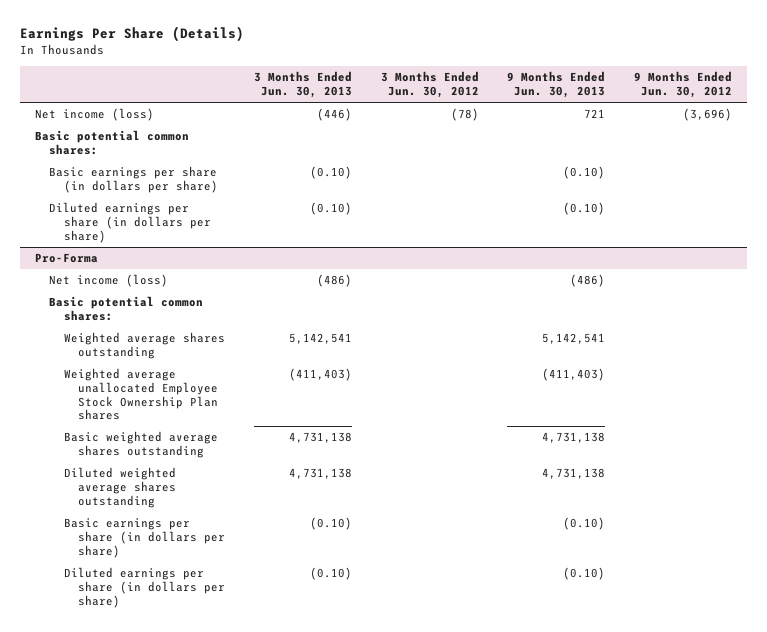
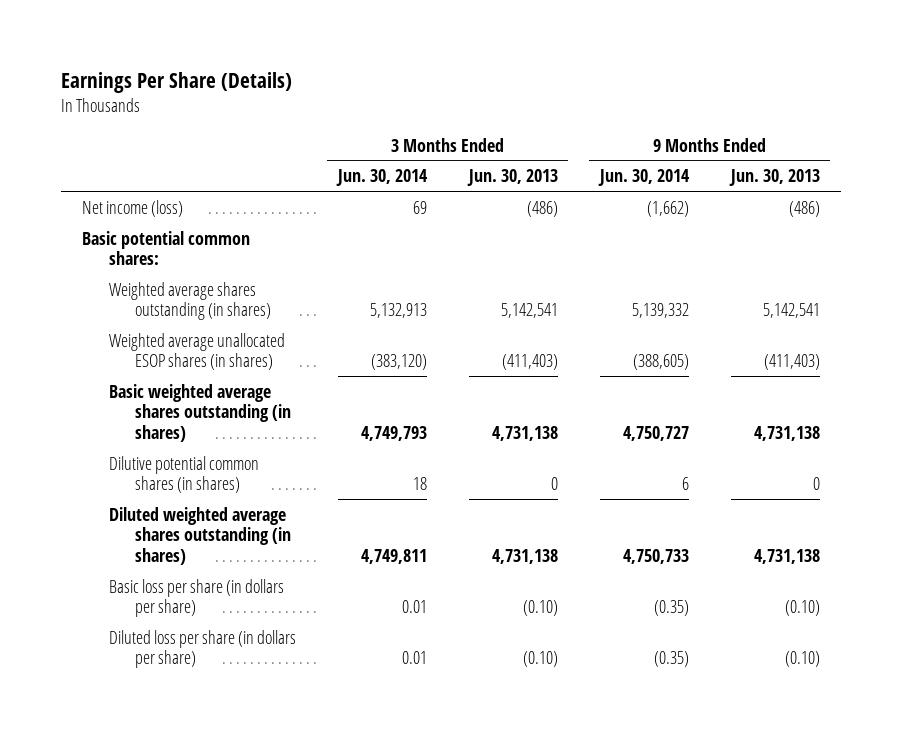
[380,71,479,98] 3 Months Ended Jun. 30, 2012 -> none
[634,71,733,98] 9 Months Ended Jun. 30, 2012 -> none
none -> [335,169,428,187] Jun. 30, 2014
none -> [597,169,690,187] Jun. 30, 2014
[34,108,154,122] Net income (loss) -> none
[34,130,189,156] Basic potential common shares: -> none
[49,166,218,194] Basic earnings per share (in dollars per share) -> none
[49,202,211,243] Diluted earnings per share (in dollars per share) -> none
[34,253,98,264] Pro-Forma -> none
[63,332,225,360] Weighted average shares outstanding -> [108,281,272,321] Weighted average shares outstanding (in shares)
[63,368,219,421] Weighted average unallocated Employee Stock Ownership Plan shares -> [108,332,285,371] Weighted average unallocated ESOP shares (in shares)
[63,431,218,459] Basic weighted average shares outstanding -> [108,383,292,442] Basic weighted average shares outstanding (in shares)
none -> [108,455,259,494] Dilutive potential common shares (in shares)
[63,467,177,508] Diluted weighted average shares outstanding -> [108,506,292,565] Diluted weighted average shares outstanding (in shares)
[63,518,226,558] Basic earnings per share (in dollars per share) -> [108,578,284,618] Basic loss per share (in dollars per share)
[63,567,226,608] Diluted earnings per share (in dollars per share) -> [108,629,296,669] Diluted loss per share (in dollars per share)

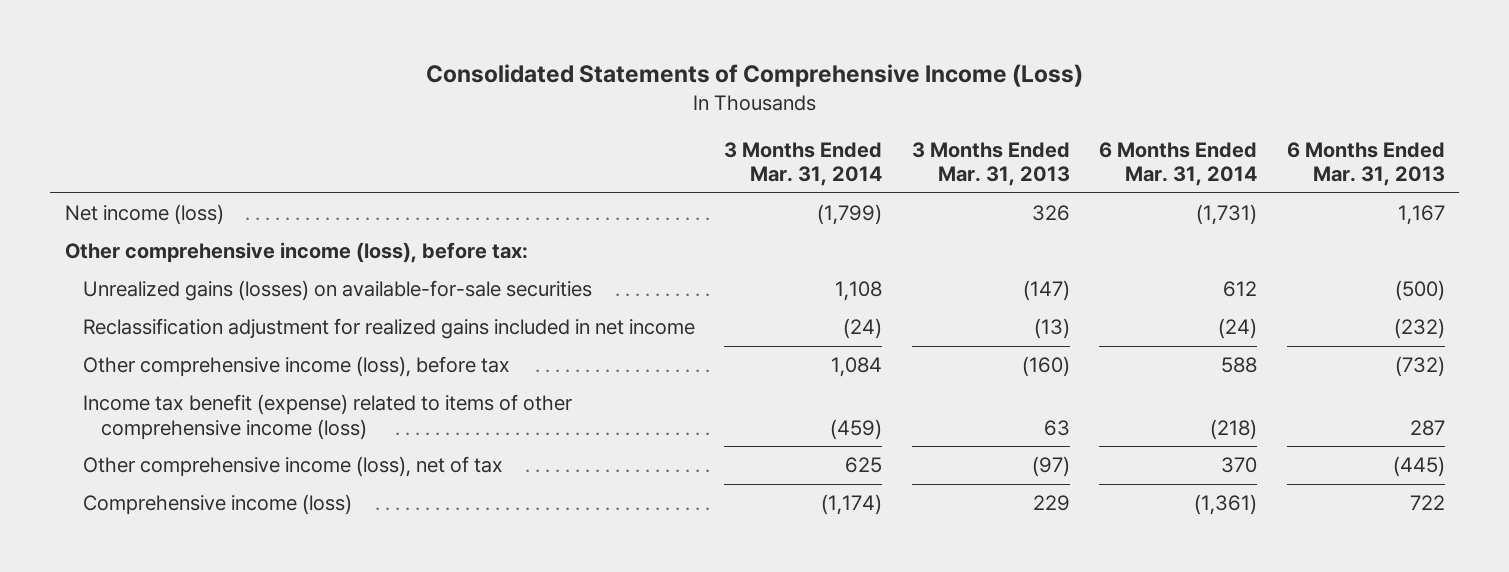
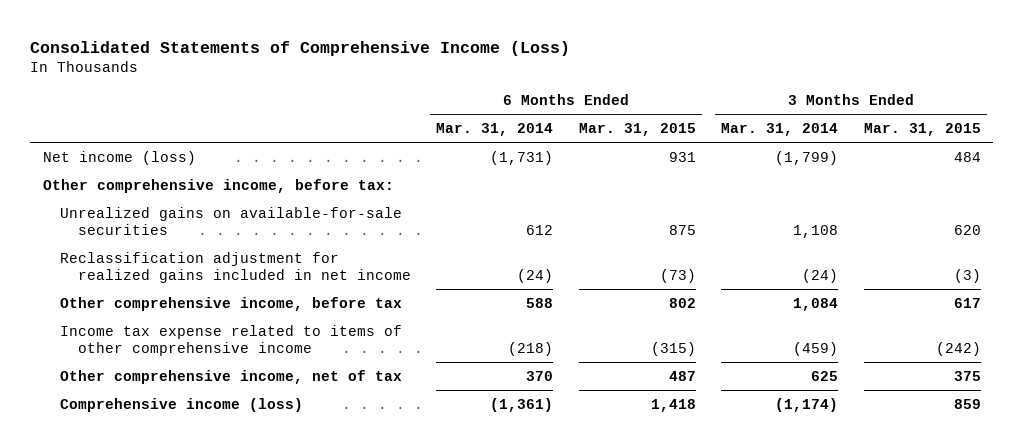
[911,141,1070,187] 3 Months Ended Mar. 31, 2013 -> none
[1286,141,1445,187] 6 Months Ended Mar. 31, 2013 -> none
none -> [578,123,696,137] Mar. 31, 2015
none -> [863,123,981,137] Mar. 31, 2015
[64,242,528,264] Other comprehensive income (loss), before tax: -> [43,178,395,193] Other comprehensive income, before tax:
[82,280,592,302] Unrealized gains (losses) on available-for-sale securities -> [60,206,403,235] Unrealized gains on available-for-sale securities
[82,356,510,378] Other comprehensive income (loss), before tax -> [60,296,403,311] Other comprehensive income, before tax
[82,394,572,440] Income tax benefit (expense) related to items of other comprehensive income (loss) -> [60,324,403,356] Income tax expense related to items of other comprehensive income
[82,456,503,478] Other comprehensive income (loss), net of tax -> [60,369,403,384] Other comprehensive income, net of tax

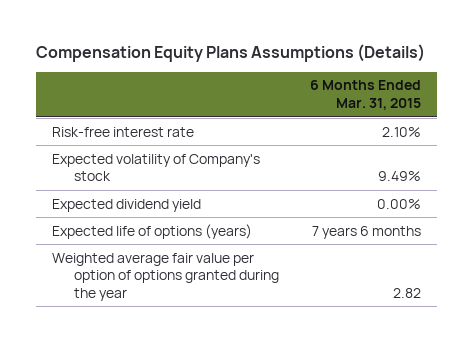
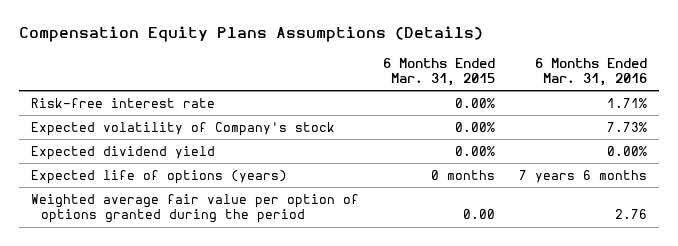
none -> [535,57,648,86] 6 Months Ended Mar. 31, 2016
[382,126,422,137] 2.10% -> [454,97,495,108] 0.00%
[378,171,422,182] 9.49% -> [454,121,495,132] 0.00%
[312,225,422,239] 7 years 6 months -> [430,169,495,180] 0 months
[51,252,279,301] Weighted average fair value per option of options granted during the year -> [30,193,359,224] Weighted average fair value per option of options granted during the period
[393,287,422,298] 2.82 -> [462,209,495,220] 0.00

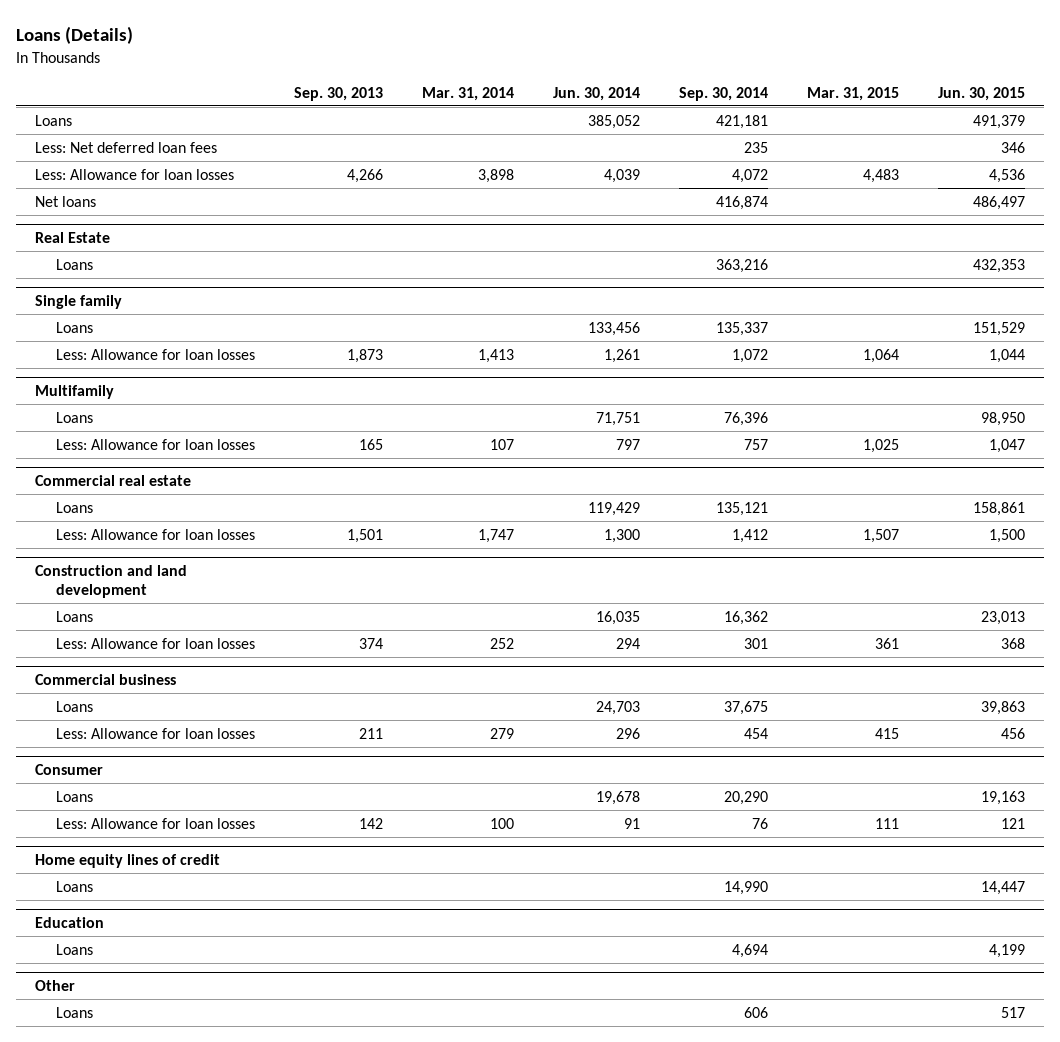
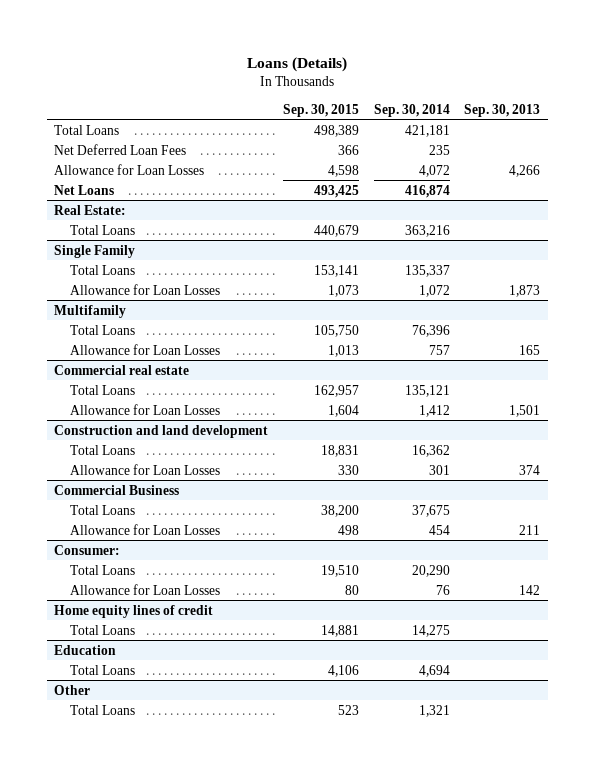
[421,86,514,101] Mar. 31, 2014 -> none
[552,86,640,101] Jun. 30, 2014 -> none
[806,86,899,101] Mar. 31, 2015 -> none
[937,86,1025,101] Jun. 30, 2015 -> none
none -> [282,103,359,117] Sep. 30, 2015
[35,114,73,126] Loans -> [54,124,120,135] Total Loans
[35,141,218,153] Less: Net deferred loan fees -> [54,143,187,155] Net Deferred Loan Fees
[35,168,235,180] Less: Allowance for loan losses -> [54,163,205,175] Allowance for Loan Losses
[35,195,97,207] Net loans -> [54,184,115,195] Net Loans
[35,232,111,244] Real Estate -> [54,204,127,215] Real Estate:
[55,258,93,270] Loans -> [70,224,136,235] Total Loans
[35,295,123,310] Single family -> [54,244,136,258] Single Family
[55,321,93,333] Loans -> [70,264,136,275] Total Loans
[55,348,255,360] Less: Allowance for loan losses -> [70,283,221,295] Allowance for Loan Losses
[55,411,93,423] Loans -> [70,324,136,335] Total Loans
[55,438,255,450] Less: Allowance for loan losses -> [70,343,221,355] Allowance for Loan Losses
[55,501,93,513] Loans -> [70,384,136,395] Total Loans
[55,528,255,540] Less: Allowance for loan losses -> [70,403,221,415] Allowance for Loan Losses
[55,610,93,622] Loans -> [70,444,136,455] Total Loans
[55,637,255,649] Less: Allowance for loan losses -> [70,463,221,475] Allowance for Loan Losses
[35,674,177,686] Commercial business -> [54,484,180,495] Commercial Business
[55,700,93,712] Loans -> [70,504,136,515] Total Loans
[55,727,255,739] Less: Allowance for loan losses -> [70,523,221,535] Allowance for Loan Losses
[35,764,104,776] Consumer -> [54,544,121,555] Consumer:
[55,790,93,802] Loans -> [70,564,136,575] Total Loans
[55,817,255,829] Less: Allowance for loan losses -> [70,583,221,595] Allowance for Loan Losses
[55,880,93,892] Loans -> [70,624,136,635] Total Loans
[723,880,768,895] 14,990 -> [411,624,450,637] 14,275
[55,943,93,955] Loans -> [70,664,136,675] Total Loans
[55,1006,93,1018] Loans -> [70,704,136,715] Total Loans
[743,1006,768,1018] 606 -> [418,704,450,717] 1,321

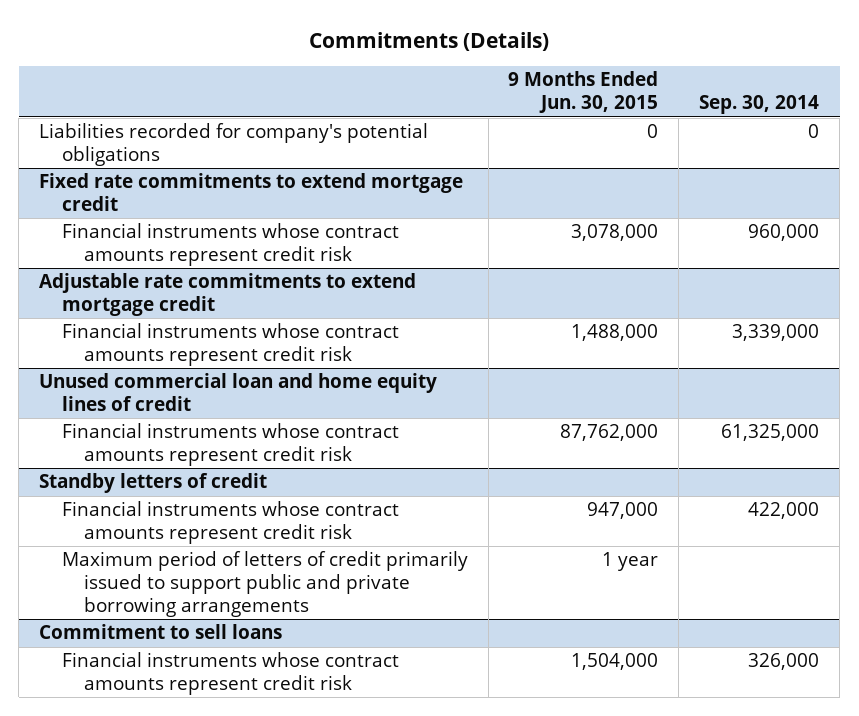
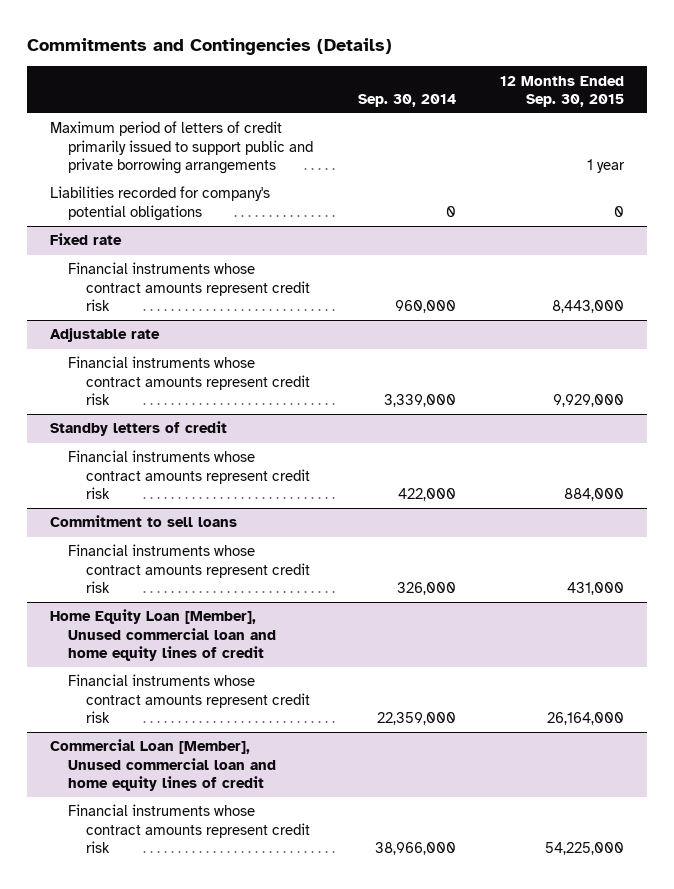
[309,31,550,51] Commitments (Details) -> [27,37,393,55] Commitments and Contingencies (Details)
[508,71,659,114] 9 Months Ended Jun. 30, 2015 -> none
none -> [500,75,625,107] 12 Months Ended Sep. 30, 2015
none -> [49,121,313,174] Maximum period of letters of credit primarily issued to support public and private borrowing arrangements
[39,173,464,212] Fixed rate commitments to extend mortgage credit -> [49,233,122,246] Fixed rate
[39,273,417,317] Adjustable rate commitments to extend mortgage credit -> [49,328,160,343] Adjustable rate
[39,373,438,412] Unused commercial loan and home equity lines of credit -> none
[61,423,399,467] Financial instruments whose contract amounts represent credit risk -> none
[61,551,468,618] Maximum period of letters of credit primarily issued to support public and private borrowing arrangements -> none
none -> [49,609,276,661] Home Equity Loan [Member], Unused commercial loan and home equity lines of credit
none -> [67,674,311,723] Financial instruments whose contract amounts represent credit risk
none -> [49,739,276,791] Commercial Loan [Member], Unused commercial loan and home equity lines of credit
none -> [67,804,311,853] Financial instruments whose contract amounts represent credit risk

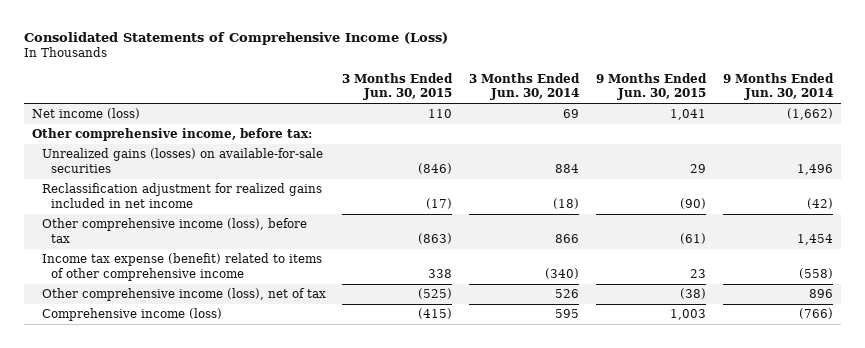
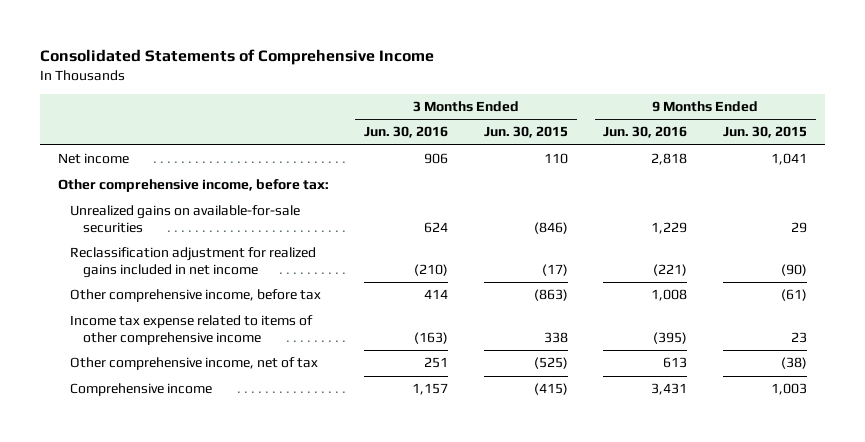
[23,31,448,45] Consolidated Statements of Comprehensive Income (Loss) -> [39,49,434,66] Consolidated Statements of Comprehensive Income
[469,72,581,101] 3 Months Ended Jun. 30, 2014 -> none
[722,72,834,101] 9 Months Ended Jun. 30, 2014 -> none
none -> [364,126,449,139] Jun. 30, 2016
none -> [603,126,688,139] Jun. 30, 2016
[32,108,141,120] Net income (loss) -> [57,153,129,165] Net income
[41,148,323,173] Unrealized gains (losses) on available-for-sale securities -> [70,205,301,233] Unrealized gains on available-for-sale securities
[41,218,307,243] Other comprehensive income (loss), before tax -> [70,289,322,303] Other comprehensive income, before tax
[41,253,322,281] Income tax expense (benefit) related to items of other comprehensive income -> [70,315,314,345] Income tax expense related to items of other comprehensive income
[41,288,326,302] Other comprehensive income (loss), net of tax -> [70,357,319,371] Other comprehensive income, net of tax
[41,308,222,322] Comprehensive income (loss) -> [70,383,213,397] Comprehensive income

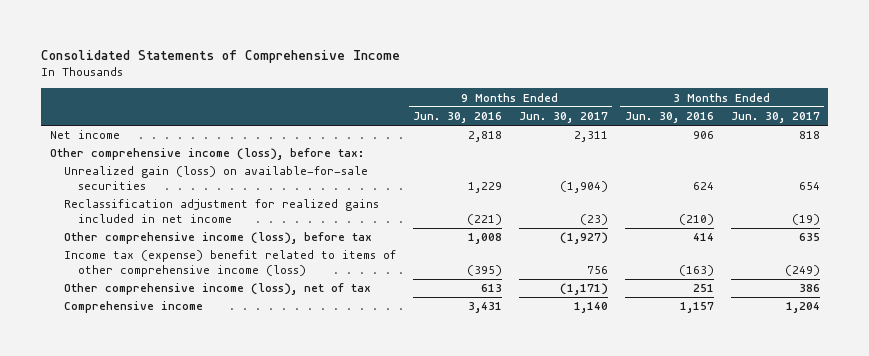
[483,126,568,139] Jun. 30, 2015 -> none
[723,126,808,139] Jun. 30, 2015 -> none
none -> [518,112,608,124] Jun. 30, 2017
none -> [730,112,820,124] Jun. 30, 2017
[57,179,329,193] Other comprehensive income, before tax: -> [49,148,364,161] Other comprehensive income (loss), before tax:
[70,205,301,233] Unrealized gains on available-for-sale securities -> [63,166,368,190] Unrealized gain (loss) on available-for-sale securities
[70,289,322,303] Other comprehensive income, before tax -> [63,232,372,245] Other comprehensive income (loss), before tax
[70,315,314,345] Income tax expense related to items of other comprehensive income -> [63,250,396,277] Income tax (expense) benefit related to items of other comprehensive income (loss)
[70,357,319,371] Other comprehensive income, net of tax -> [63,283,371,296] Other comprehensive income (loss), net of tax

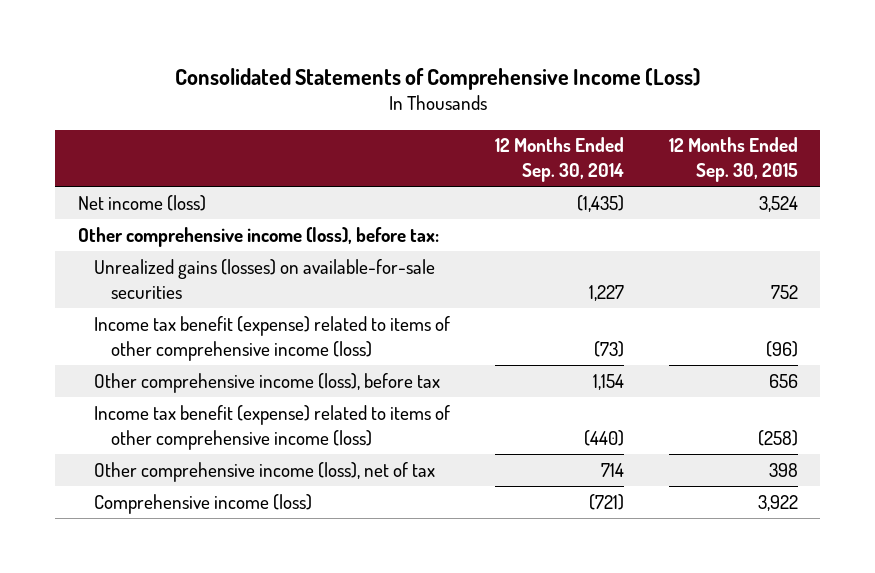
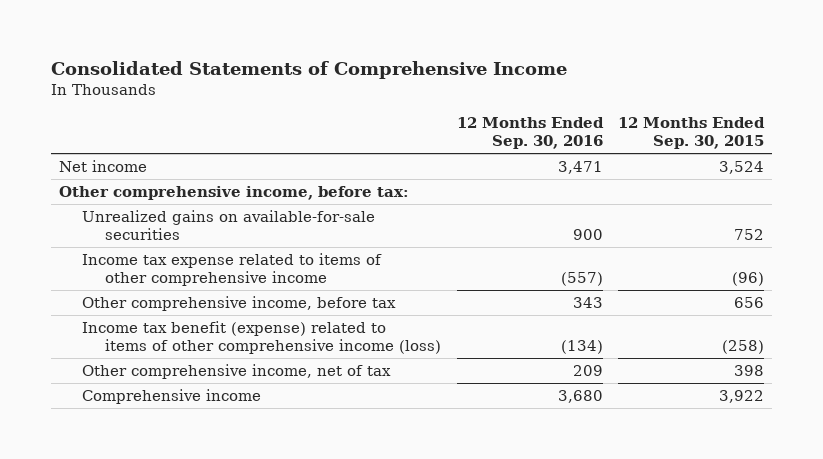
[174,67,701,90] Consolidated Statements of Comprehensive Income (Loss) -> [51,60,568,79] Consolidated Statements of Comprehensive Income
[494,137,624,183] 12 Months Ended Sep. 30, 2014 -> none
none -> [456,117,604,150] 12 Months Ended Sep. 30, 2016
[77,194,206,211] Net income (loss) -> [59,160,148,173] Net income
[77,226,439,247] Other comprehensive income (loss), before tax: -> [59,186,410,201] Other comprehensive income, before tax:
[94,258,436,299] Unrealized gains (losses) on available-for-sale securities -> [82,210,376,241] Unrealized gains on available-for-sale securities
[94,315,451,361] Income tax benefit (expense) related to items of other comprehensive income (loss) -> [82,253,383,287] Income tax expense related to items of other comprehensive income
[94,372,441,393] Other comprehensive income (loss), before tax -> [82,296,397,312] Other comprehensive income, before tax
[94,461,436,482] Other comprehensive income (loss), net of tax -> [82,364,392,380] Other comprehensive income, net of tax
[94,493,313,514] Comprehensive income (loss) -> [82,389,262,405] Comprehensive income

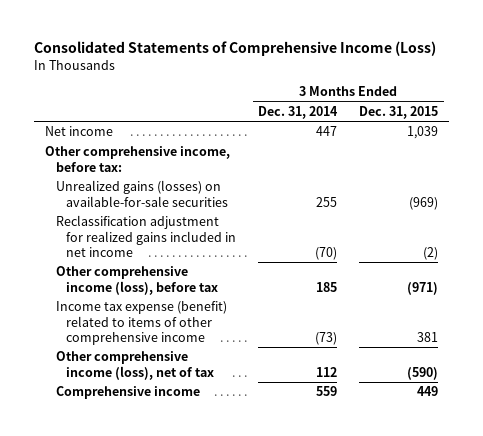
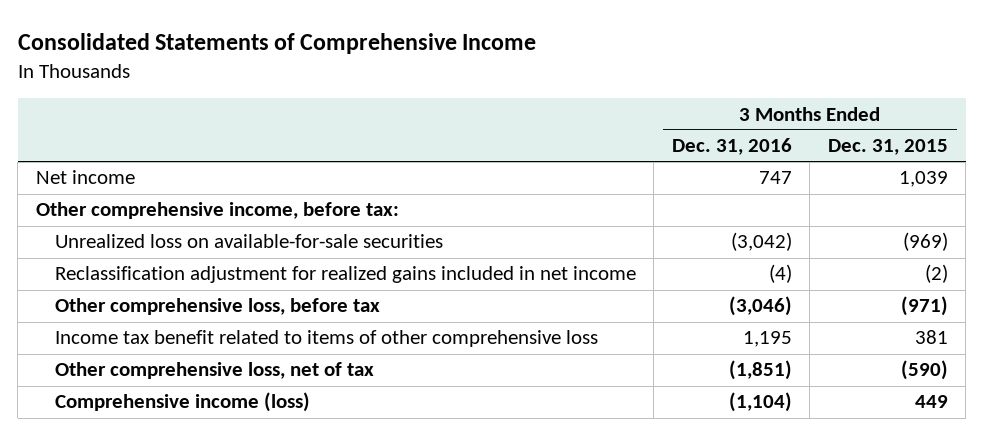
[33,41,436,57] Consolidated Statements of Comprehensive Income (Loss) -> [17,32,536,54] Consolidated Statements of Comprehensive Income
[258,105,339,119] Dec. 31, 2014 -> none
none -> [671,138,792,156] Dec. 31, 2016
[55,180,229,207] Unrealized gains (losses) on available-for-sale securities -> [54,234,443,249] Unrealized loss on available-for-sale securities
[55,266,219,295] Other comprehensive income (loss), before tax -> [54,298,380,316] Other comprehensive loss, before tax
[55,301,227,345] Income tax expense (benefit) related to items of other comprehensive income -> [54,330,598,348] Income tax benefit related to items of other comprehensive loss
[55,351,215,380] Other comprehensive income (loss), net of tax -> [54,362,374,380] Other comprehensive loss, net of tax
[55,386,200,400] Comprehensive income -> [54,392,310,413] Comprehensive income (loss)

